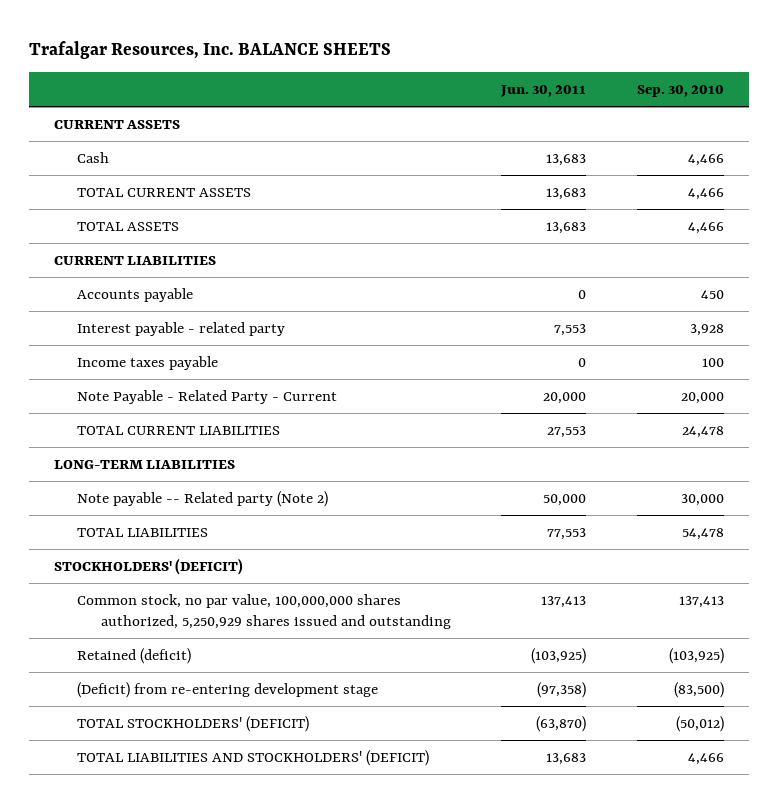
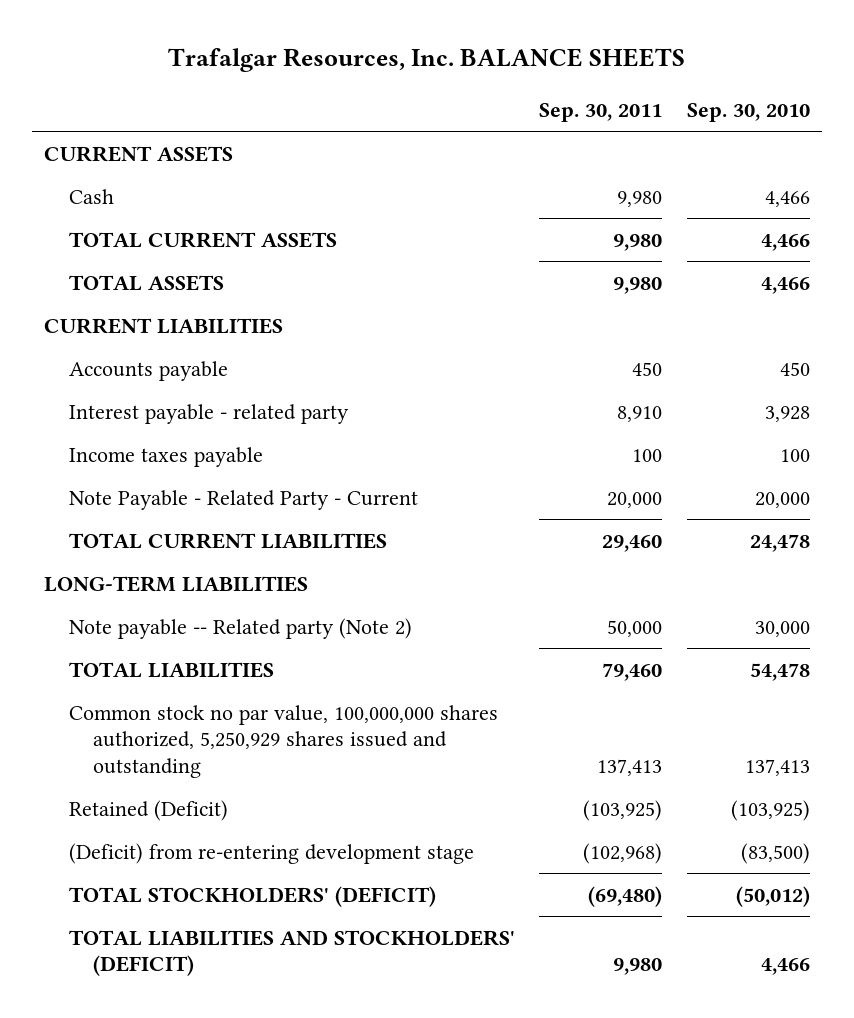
[500,85,587,98] Jun. 30, 2011 -> none
none -> [539,102,663,122] Sep. 30, 2011
[53,557,243,575] STOCKHOLDERS' (DEFICIT) -> none
[77,593,451,630] Common stock, no par value, 100,000,000 shares authorized, 5,250,929 shares issued and outstanding -> [68,704,498,778] Common stock no par value, 100,000,000 shares authorized, 5,250,929 shares issued and outstanding
[77,647,192,664] Retained (deficit) -> [68,799,228,821] Retained (Deficit)

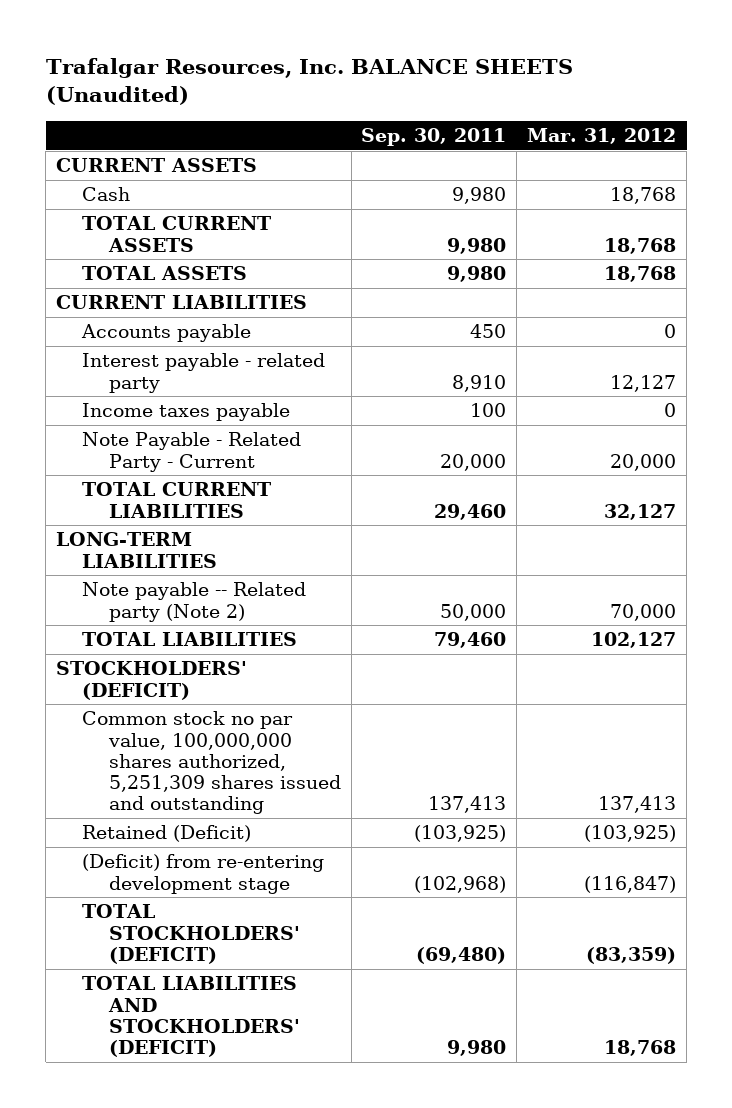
[167,48,685,73] Trafalgar Resources, Inc. BALANCE SHEETS -> [45,57,573,106] Trafalgar Resources, Inc. BALANCE SHEETS (Unaudited)
[686,102,810,122] Sep. 30, 2010 -> none
none -> [527,127,677,144] Mar. 31, 2012
none -> [55,661,247,700] STOCKHOLDERS' (DEFICIT)
[68,704,498,778] Common stock no par value, 100,000,000 shares authorized, 5,250,929 shares issued and outstanding -> [82,711,341,815] Common stock no par value, 100,000,000 shares authorized, 5,251,309 shares issued and outstanding

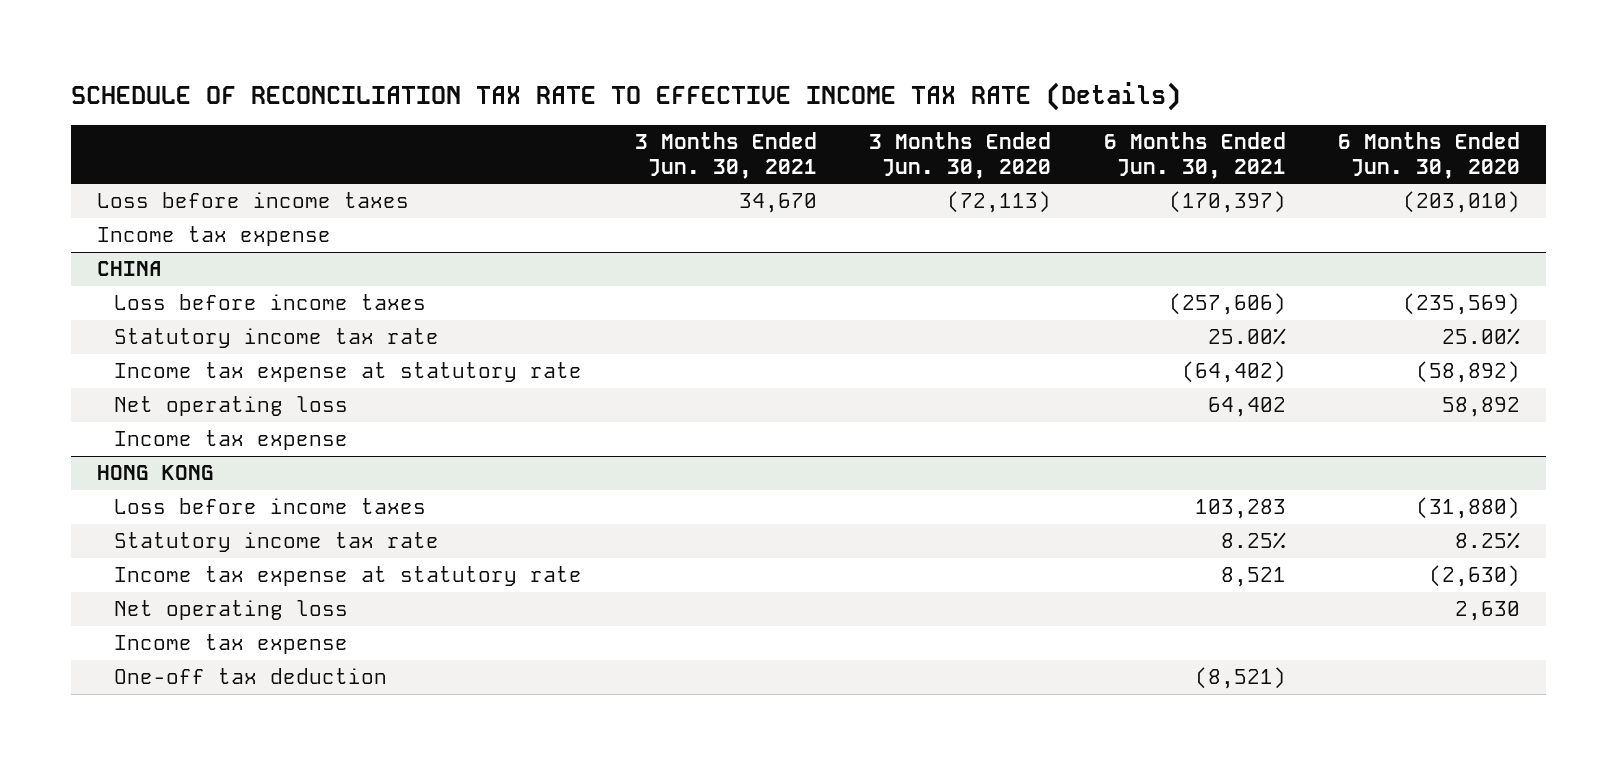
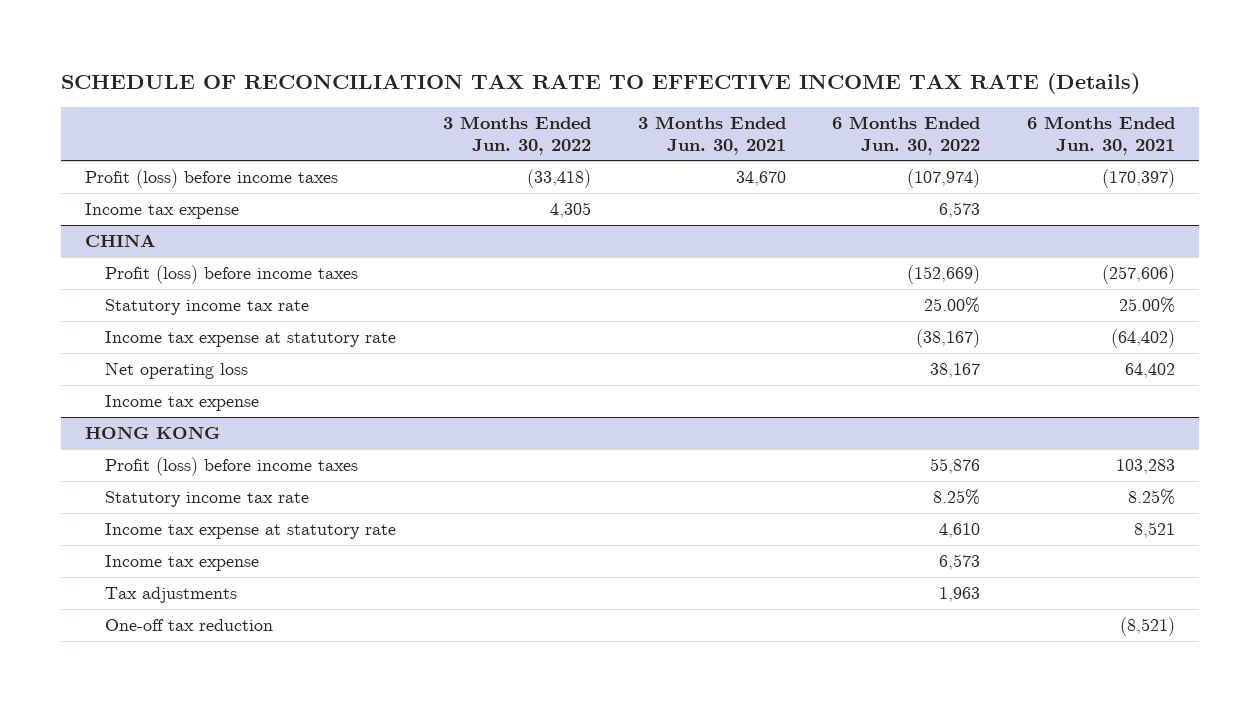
[869,131,1052,179] 3 Months Ended Jun. 30, 2020 -> none
[1337,131,1520,179] 6 Months Ended Jun. 30, 2020 -> none
none -> [442,116,591,155] 3 Months Ended Jun. 30, 2022
none -> [832,116,981,155] 6 Months Ended Jun. 30, 2022
[97,192,410,209] Loss before income taxes -> [84,169,338,189] Profit (loss) before income taxes
[114,294,427,311] Loss before income taxes -> [104,265,358,285] Profit (loss) before income taxes
[114,498,427,515] Loss before income taxes -> [104,457,358,477] Profit (loss) before income taxes
[114,600,349,621] Net operating loss -> none
none -> [104,587,237,604] Tax adjustments
[114,668,388,685] One-off tax deduction -> [104,619,273,632] One-off tax reduction

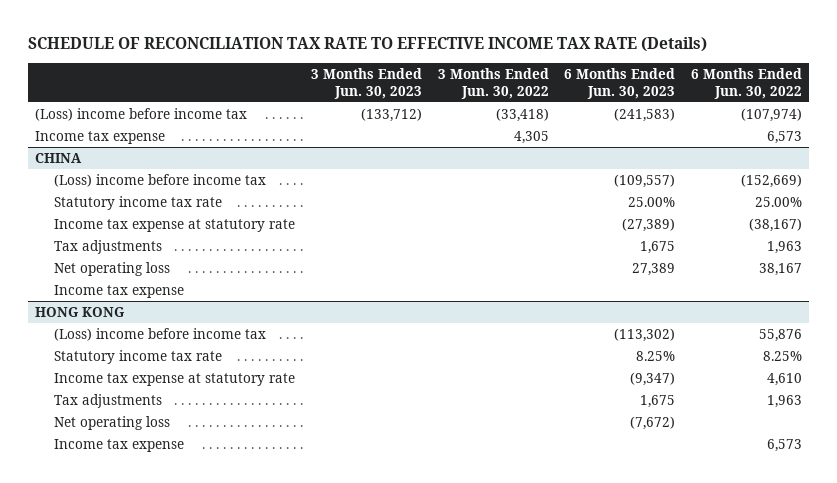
[637,116,786,155] 3 Months Ended Jun. 30, 2021 -> none
[1027,116,1176,155] 6 Months Ended Jun. 30, 2021 -> none
none -> [310,67,422,99] 3 Months Ended Jun. 30, 2023
none -> [564,67,676,99] 6 Months Ended Jun. 30, 2023
[84,169,338,189] Profit (loss) before income taxes -> [35,107,248,121] (Loss) income before income tax
[104,265,358,285] Profit (loss) before income taxes -> [54,173,267,187] (Loss) income before income tax
none -> [54,239,163,254] Tax adjustments
[104,457,358,477] Profit (loss) before income taxes -> [54,327,267,341] (Loss) income before income tax
[104,619,273,632] One-off tax reduction -> none
none -> [54,415,171,430] Net operating loss
[104,555,259,572] Income tax expense -> [54,438,185,452] Income tax expense

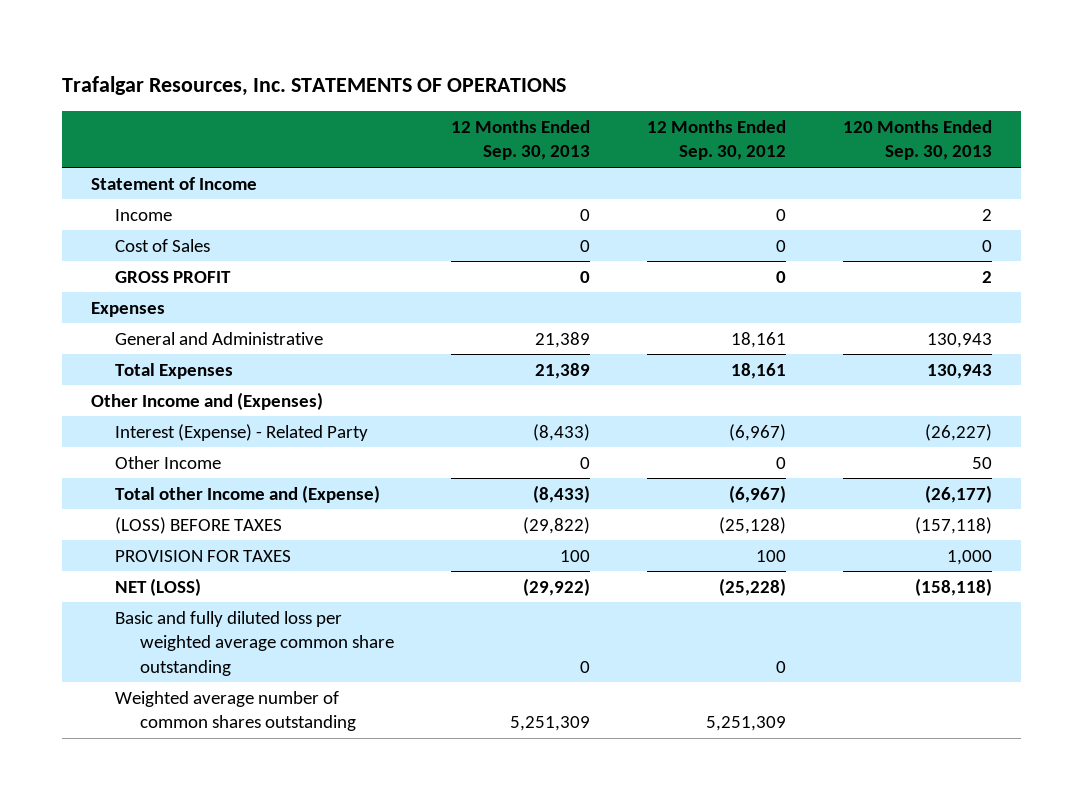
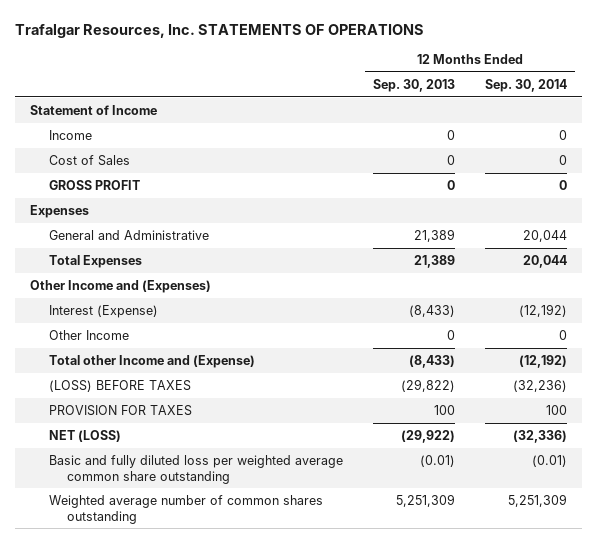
[647,120,787,161] 12 Months Ended Sep. 30, 2012 -> none
[843,120,993,161] 120 Months Ended Sep. 30, 2013 -> none
none -> [485,78,568,92] Sep. 30, 2014
[115,423,369,441] Interest (Expense) - Related Party -> [48,304,158,318] Interest (Expense)
[580,660,591,673] 0 -> [419,454,455,467] (0.01)

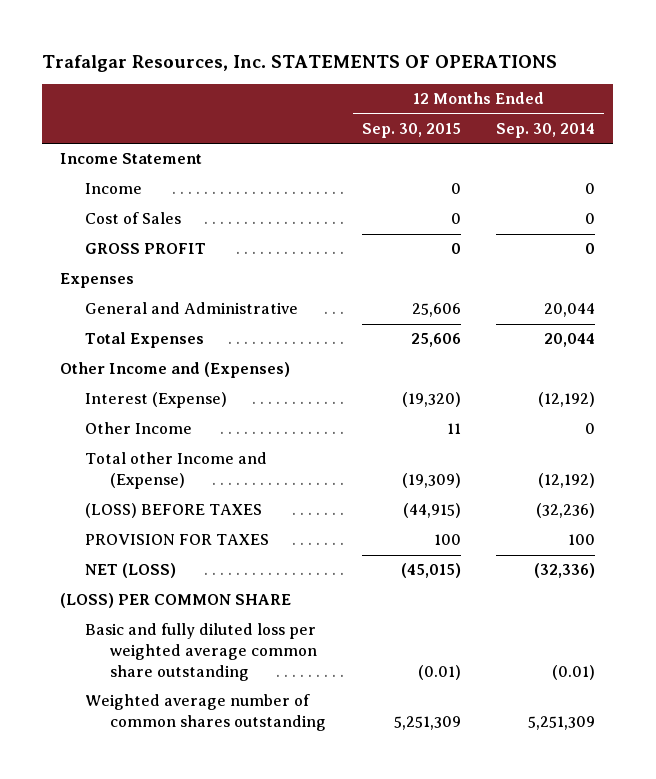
[372,78,455,92] Sep. 30, 2013 -> none
none -> [361,122,461,138] Sep. 30, 2015
[30,104,158,115] Statement of Income -> [60,153,203,165] Income Statement
none -> [60,593,292,609] (LOSS) PER COMMON SHARE

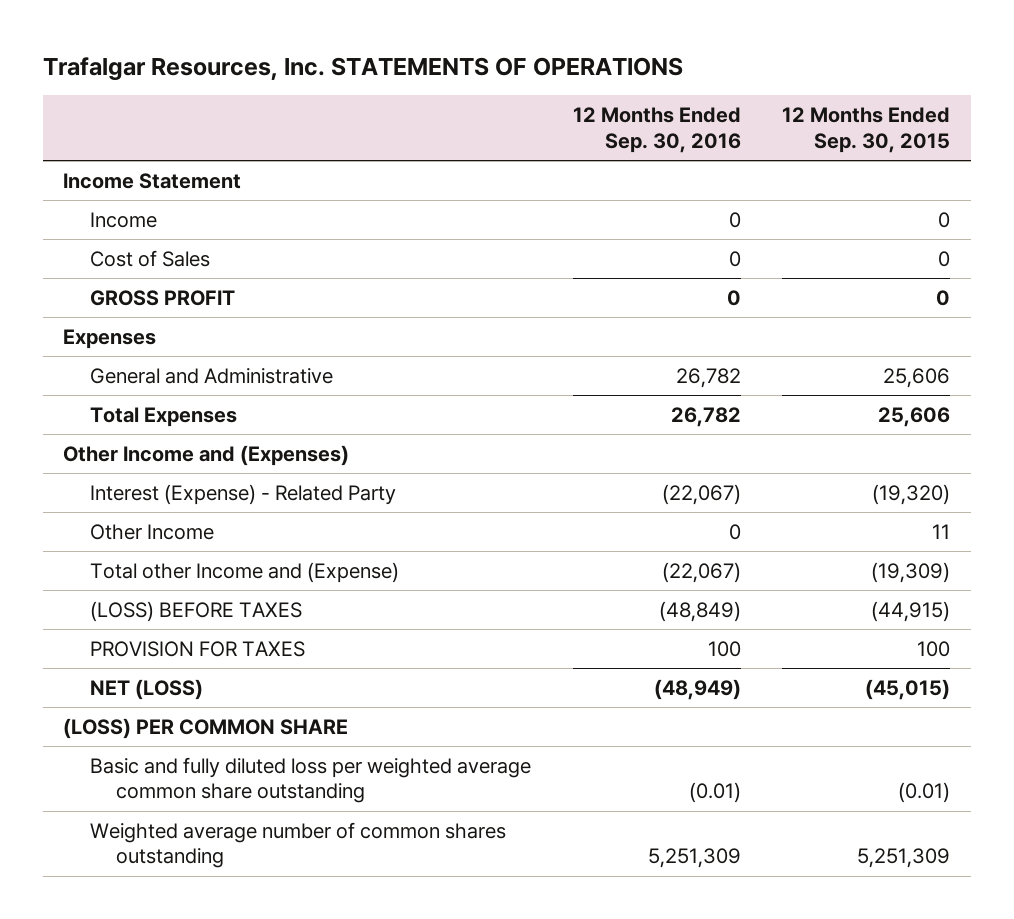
[496,122,596,138] Sep. 30, 2014 -> none
none -> [572,107,741,153] 12 Months Ended Sep. 30, 2016
[85,392,228,409] Interest (Expense) -> [89,483,396,505] Interest (Expense) - Related Party

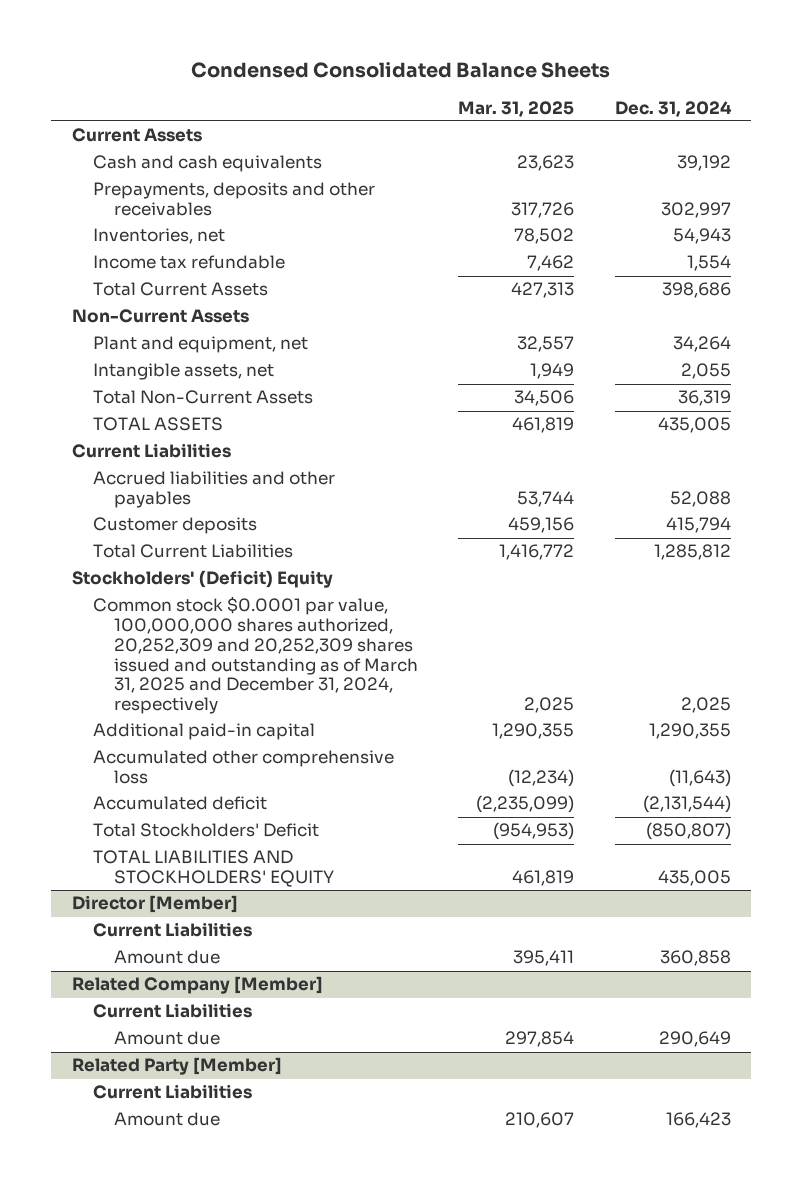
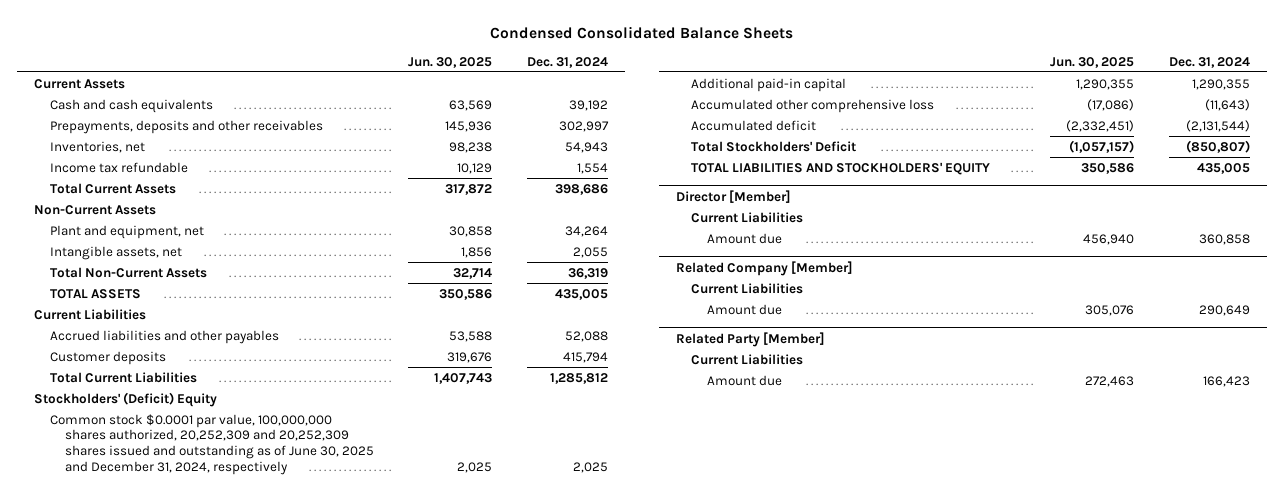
[458,100,575,117] Mar. 31, 2025 -> none
none -> [408,56,493,68] Jun. 30, 2025
[92,596,418,715] Common stock $0.0001 par value, 100,000,000 shares authorized, 20,252,309 and 20,252,309 shares issued and outstanding as of March 31, 2025 and December 31, 2024, respectively -> [49,413,374,476] Common stock $0.0001 par value, 100,000,000 shares authorized, 20,252,309 and 20,252,309 shares issued and outstanding as of June 30, 2025 and December 31, 2024, respectively

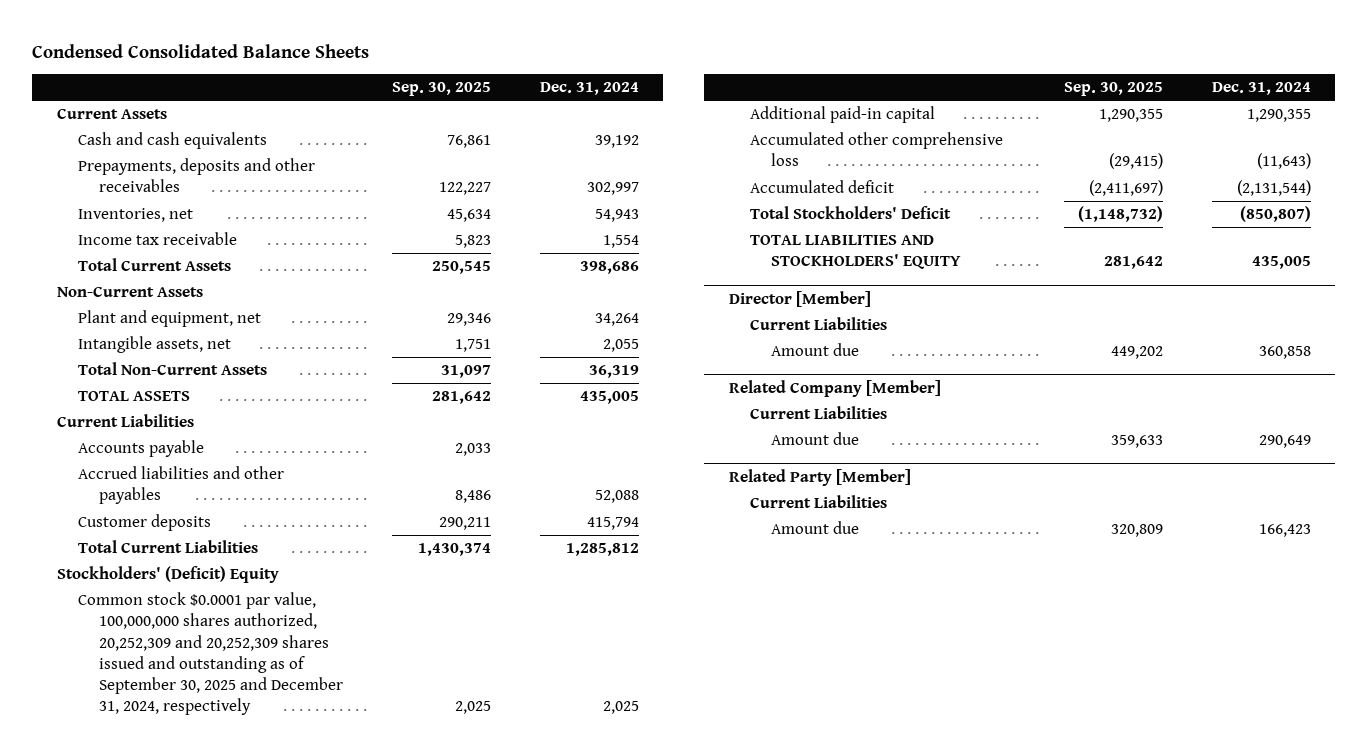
[408,56,493,68] Jun. 30, 2025 -> none
none -> [391,82,491,97] Sep. 30, 2025
[49,161,188,173] Income tax refundable -> [77,232,237,246] Income tax receivable
none -> [77,440,204,458] Accounts payable
[49,413,374,476] Common stock $0.0001 par value, 100,000,000 shares authorized, 20,252,309 and 20,252,309 shares issued and outstanding as of June 30, 2025 and December 31, 2024, respectively -> [77,592,343,716] Common stock $0.0001 par value, 100,000,000 shares authorized, 20,252,309 and 20,252,309 shares issued and outstanding as of September 30, 2025 and December 31, 2024, respectively

